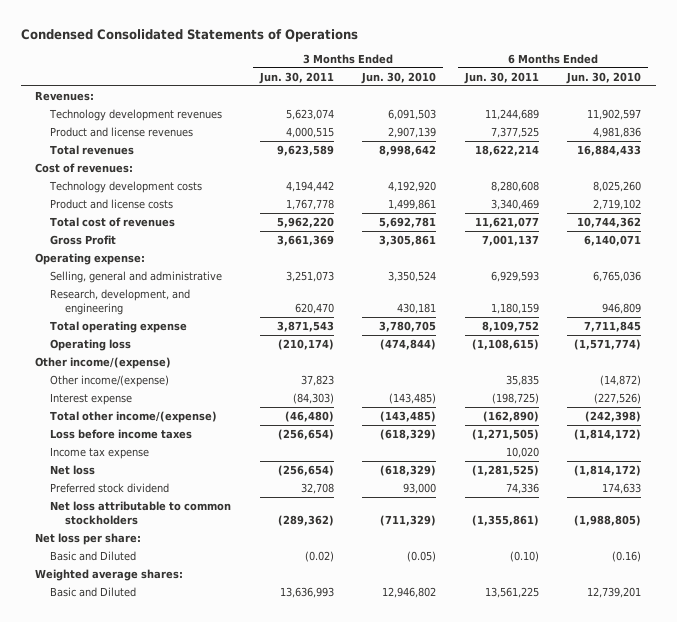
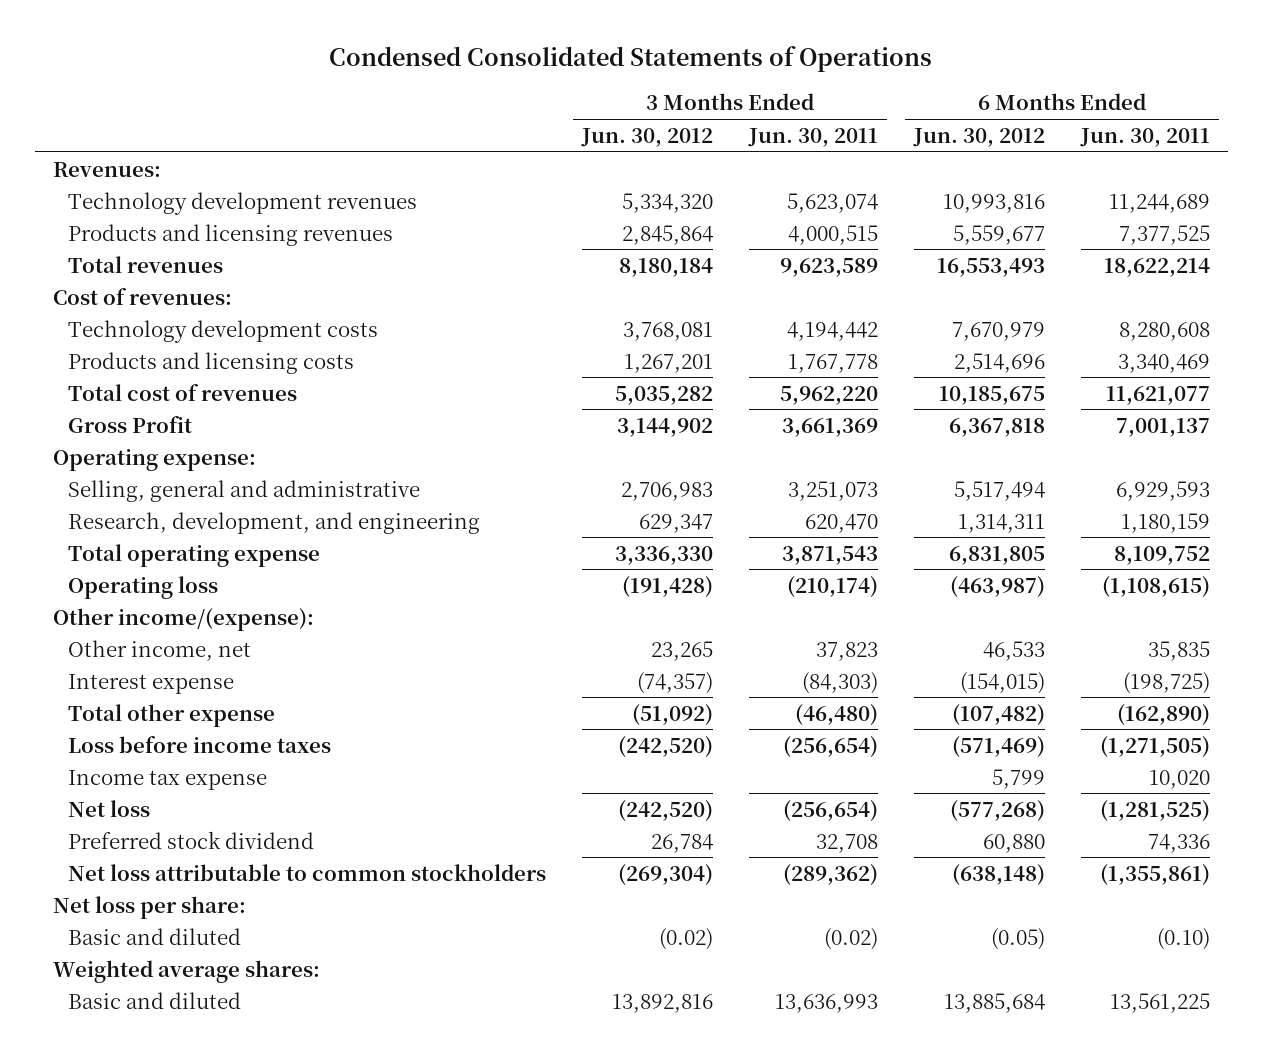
[361,71,437,84] Jun. 30, 2010 -> none
[566,71,642,84] Jun. 30, 2010 -> none
none -> [581,127,714,147] Jun. 30, 2012
none -> [912,127,1045,147] Jun. 30, 2012
[50,127,194,138] Product and license revenues -> [68,223,394,246] Products and licensing revenues
[50,199,174,210] Product and license costs -> [68,351,355,374] Products and licensing costs
[35,357,172,370] Other income/(expense) -> [52,607,314,631] Other income/(expense):
[50,375,170,388] Other income/(expense) -> [68,639,252,661] Other income, net
[50,411,218,424] Total other income/(expense) -> [68,703,276,727] Total other expense
[50,551,137,562] Basic and Diluted -> [68,927,242,945] Basic and diluted
[50,587,137,598] Basic and Diluted -> [68,991,242,1009] Basic and diluted

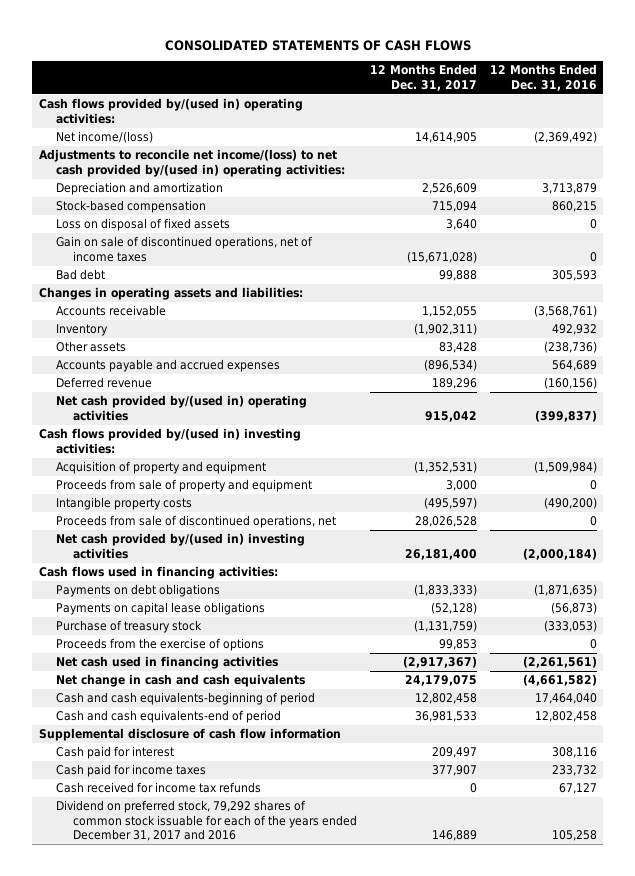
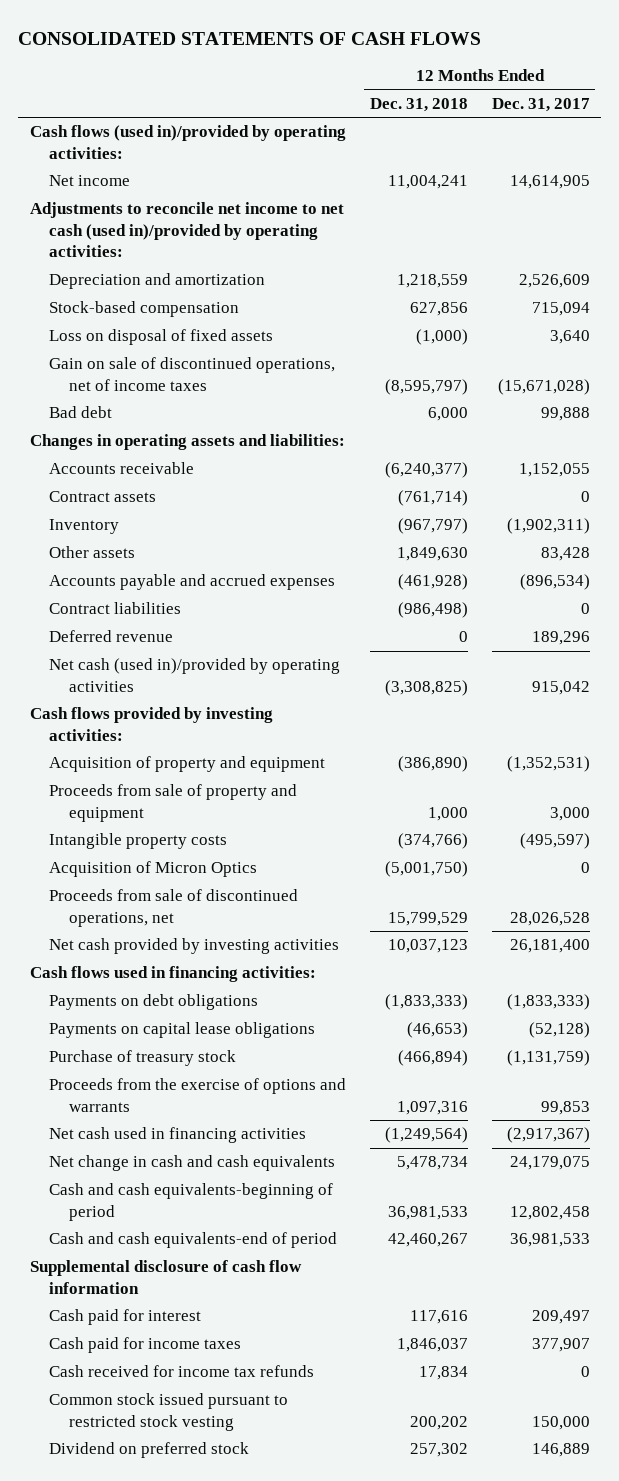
[489,64,597,91] 12 Months Ended Dec. 31, 2016 -> none
none -> [369,97,468,112] Dec. 31, 2018
[38,98,303,124] Cash flows provided by/(used in) operating activities: -> [29,125,346,159] Cash flows (used in)/provided by operating activities:
[55,131,153,144] Net income/(loss) -> [49,175,131,187] Net income
[38,149,345,177] Adjustments to reconcile net income/(loss) to net cash provided by/(used in) operating activities: -> [29,202,344,258] Adjustments to reconcile net income to net cash (used in)/provided by operating activities:
none -> [49,491,157,503] Contract assets
none -> [49,602,182,615] Contract liabilities
[55,395,307,421] Net cash provided by/(used in) operating activities -> [49,658,341,692] Net cash (used in)/provided by operating activities
[38,428,301,454] Cash flows provided by/(used in) investing activities: -> [29,707,273,741] Cash flows provided by investing activities:
none -> [49,861,258,878] Acquisition of Micron Optics
[55,533,305,559] Net cash provided by/(used in) investing activities -> [49,938,340,955] Net cash provided by investing activities
[55,638,264,652] Proceeds from the exercise of options -> [49,1078,347,1112] Proceeds from the exercise of options and warrants
none -> [49,1393,289,1431] Common stock issued pursuant to restricted stock vesting
[55,800,358,842] Dividend on preferred stock, 79,292 shares of common stock issuable for each of the years ended December 31, 2017 and 2016 -> [49,1442,250,1459] Dividend on preferred stock

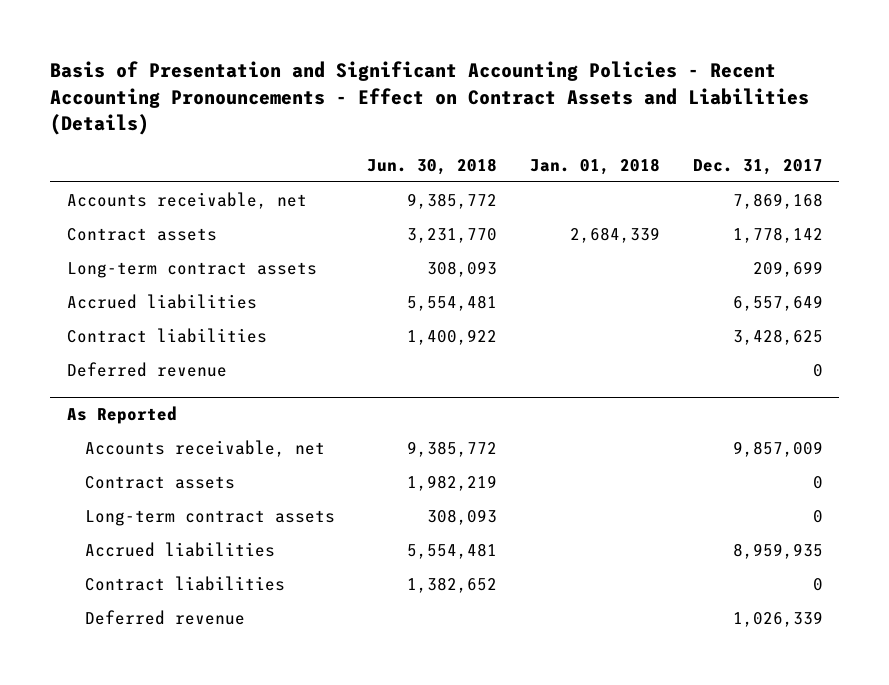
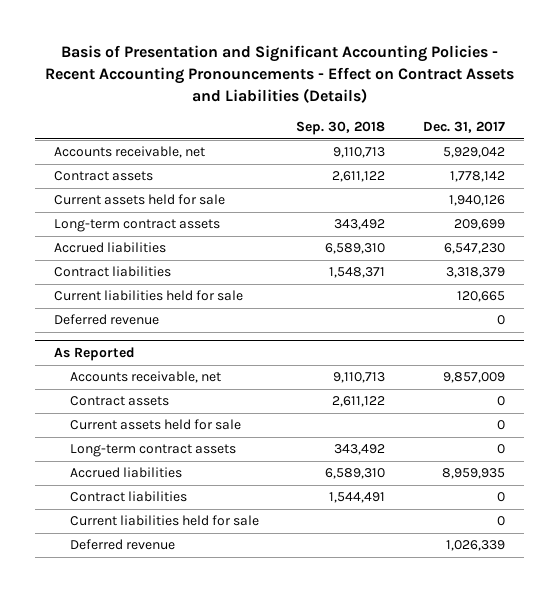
[367,157,498,175] Jun. 30, 2018 -> none
[529,157,660,175] Jan. 01, 2018 -> none
none -> [296,120,386,135] Sep. 30, 2018
[732,193,823,210] 7,869,168 -> [443,147,506,159] 5,929,042
none -> [54,194,226,206] Current assets held for sale
[732,295,823,312] 6,557,649 -> [444,243,506,255] 6,547,230
[732,329,823,346] 3,428,625 -> [446,267,506,279] 3,318,379
none -> [54,290,244,302] Current liabilities held for sale
none -> [69,419,241,431] Current assets held for sale
none -> [69,515,259,527] Current liabilities held for sale

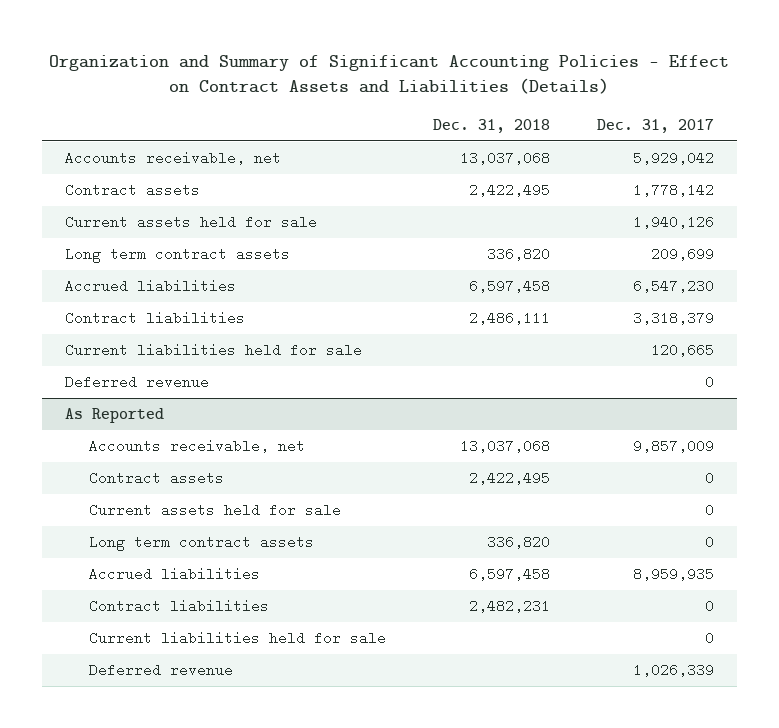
[44,45,514,103] Basis of Presentation and Significant Accounting Policies - Recent Accounting Pronouncements - Effect on Contract Assets and Liabilities (Details) -> [49,55,730,95] Organization and Summary of Significant Accounting Policies - Effect on Contract Assets and Liabilities (Details)
[296,120,386,135] Sep. 30, 2018 -> none
none -> [432,118,550,133] Dec. 31, 2018
[54,219,221,233] Long-term contract assets -> [65,247,291,264] Long term contract assets
[69,444,236,458] Long-term contract assets -> [89,535,315,552] Long term contract assets

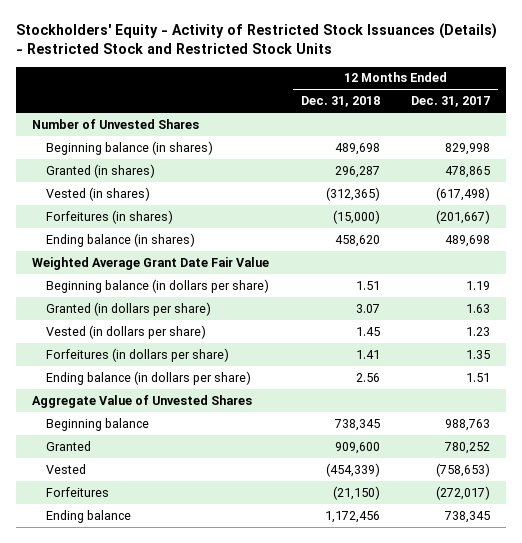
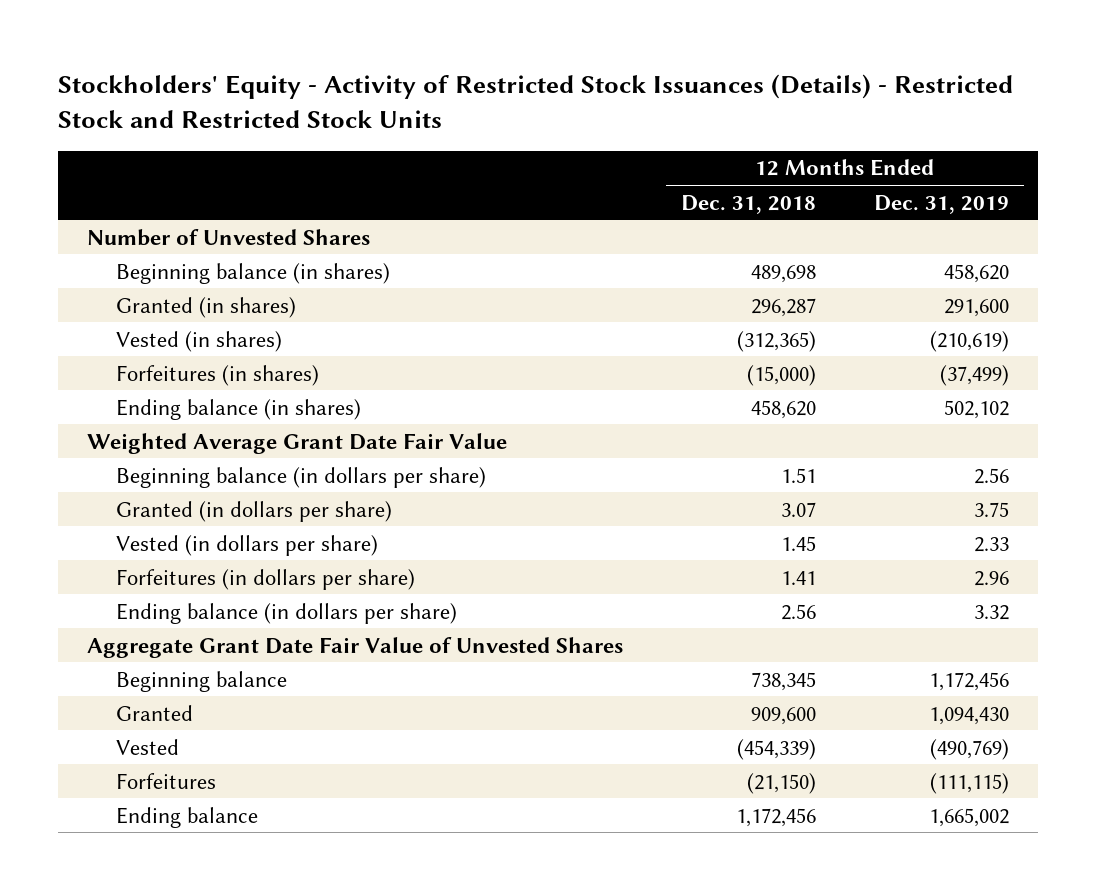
[411,96,491,108] Dec. 31, 2017 -> none
none -> [873,194,1009,214] Dec. 31, 2019
[31,394,252,408] Aggregate Value of Unvested Shares -> [86,636,623,658] Aggregate Grant Date Fair Value of Unvested Shares

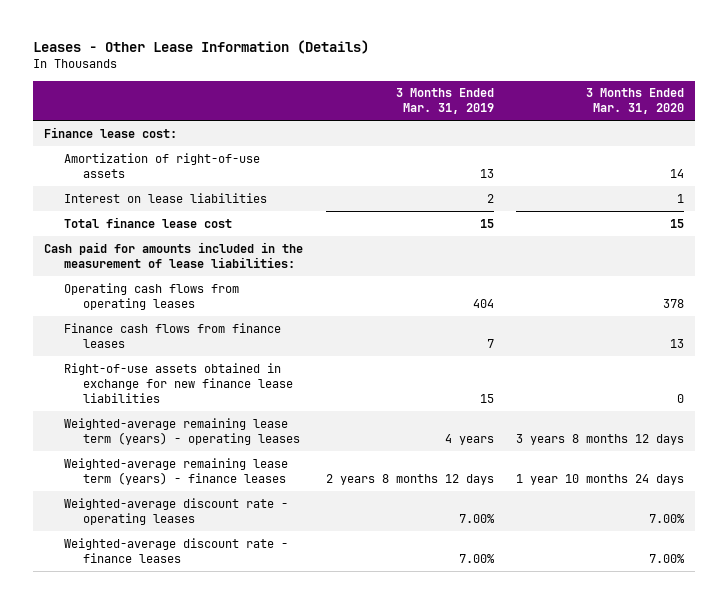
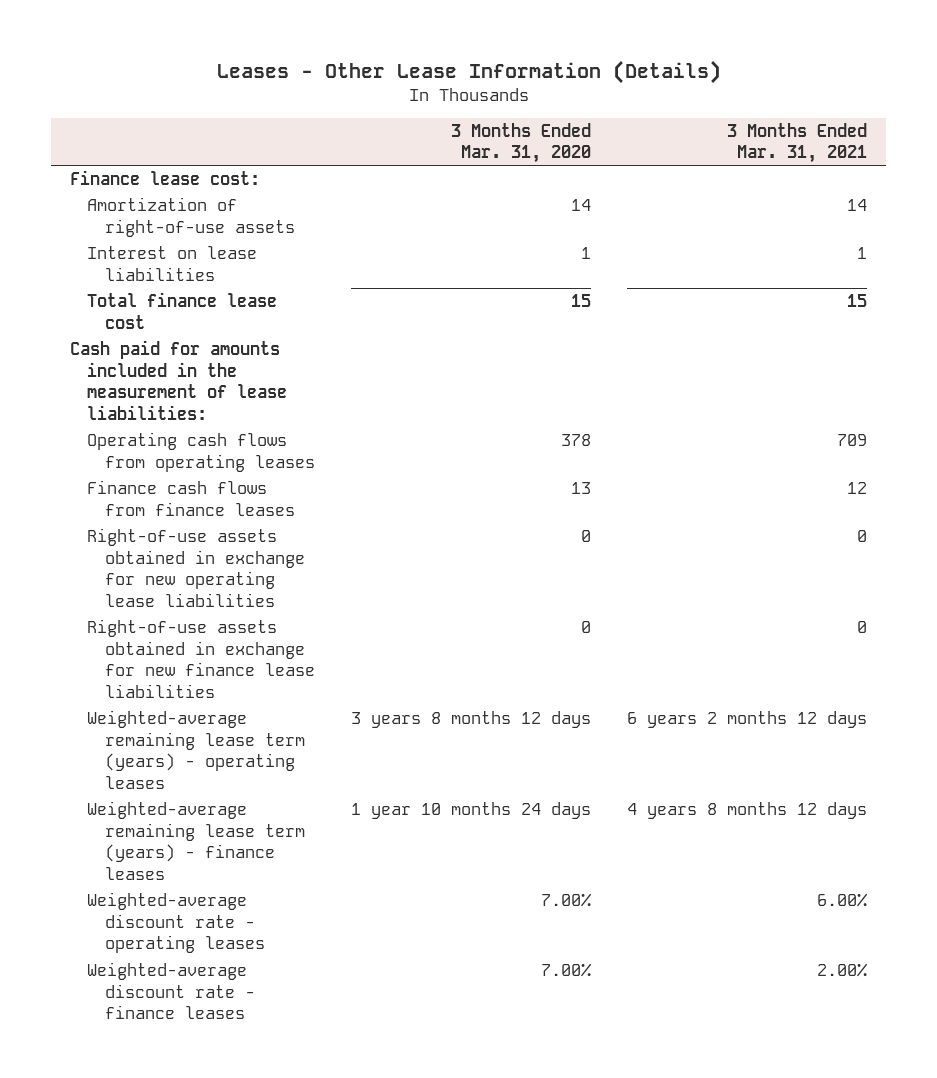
[395,88,494,115] 3 Months Ended Mar. 31, 2019 -> none
none -> [727,122,868,164] 3 Months Ended Mar. 31, 2021
none -> [87,528,306,607] Right-of-use assets obtained in exchange for new operating lease liabilities

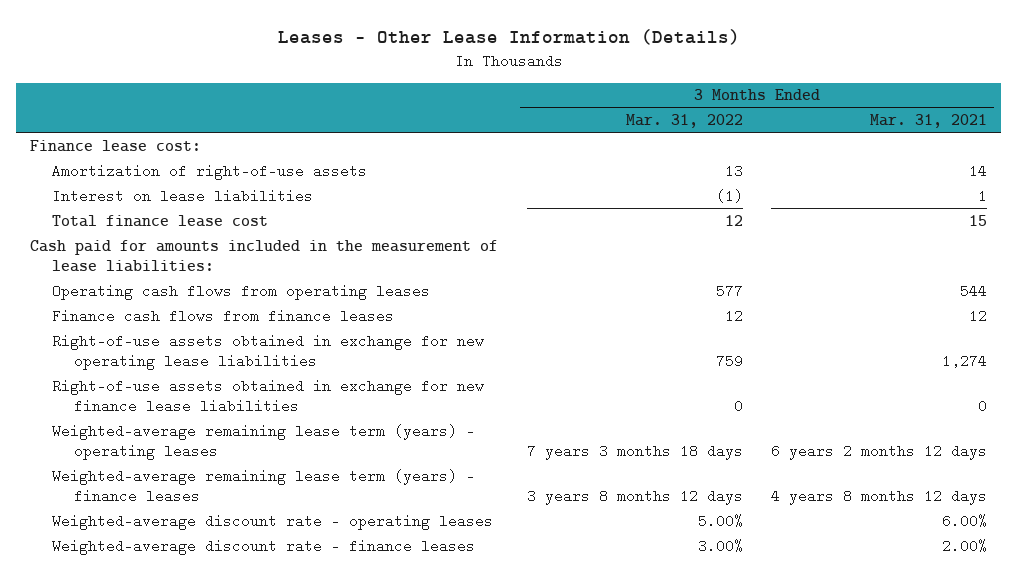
[451,122,592,164] 3 Months Ended Mar. 31, 2020 -> none
none -> [625,113,743,128] Mar. 31, 2022
[837,434,868,447] 709 -> [960,283,988,298] 544
[857,530,868,543] 0 -> [942,353,988,368] 1,274

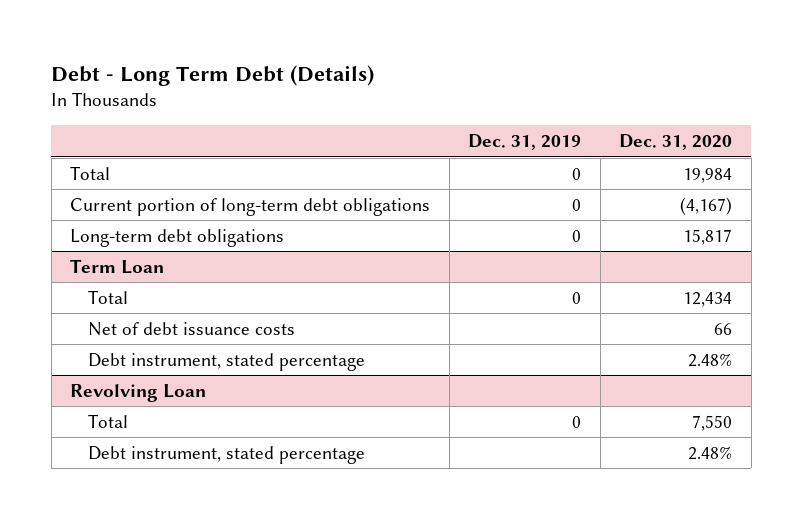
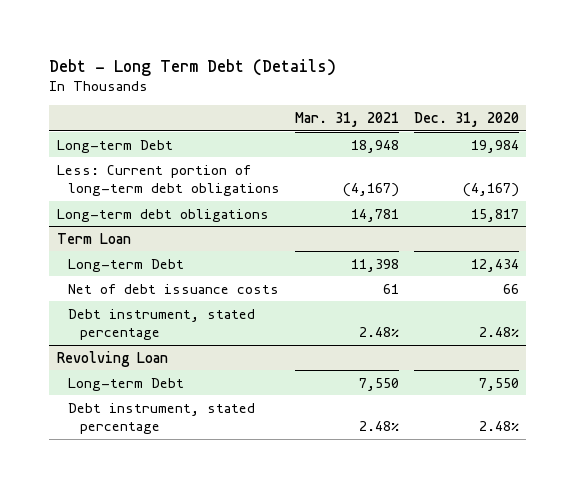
[468,134,582,151] Dec. 31, 2019 -> none
none -> [294,111,399,127] Mar. 31, 2021
[70,165,111,180] Total -> [56,139,173,153] Long-term Debt
[70,197,431,216] Current portion of long-term debt obligations -> [56,164,281,197] Less: Current portion of long-term debt obligations
[88,289,129,304] Total -> [68,258,185,272] Long-term Debt
[88,413,129,428] Total -> [68,377,185,391] Long-term Debt

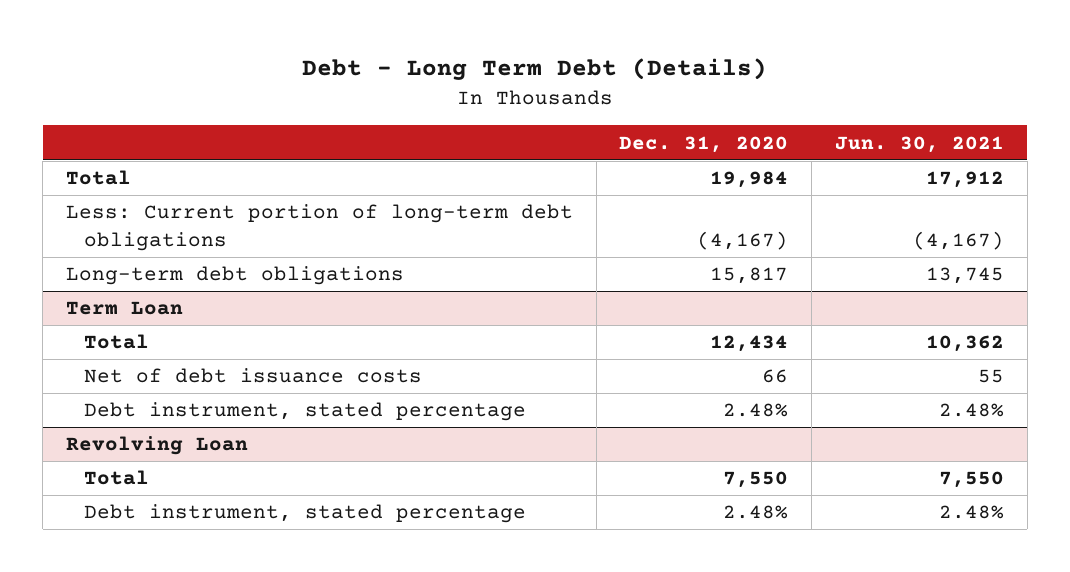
[294,111,399,127] Mar. 31, 2021 -> none
none -> [834,135,1004,153] Jun. 30, 2021
[56,139,173,153] Long-term Debt -> [65,170,131,186] Total
[68,258,185,272] Long-term Debt -> [83,334,149,350] Total
[68,377,185,391] Long-term Debt -> [83,470,149,486] Total

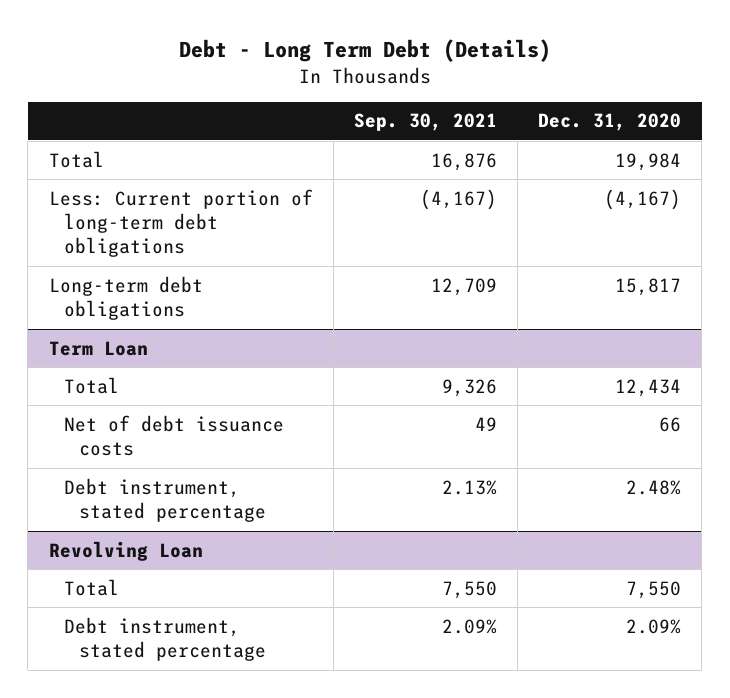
[834,135,1004,153] Jun. 30, 2021 -> none
none -> [353,113,497,132] Sep. 30, 2021
[723,505,789,520] 2.48% -> [626,618,682,634] 2.09%

